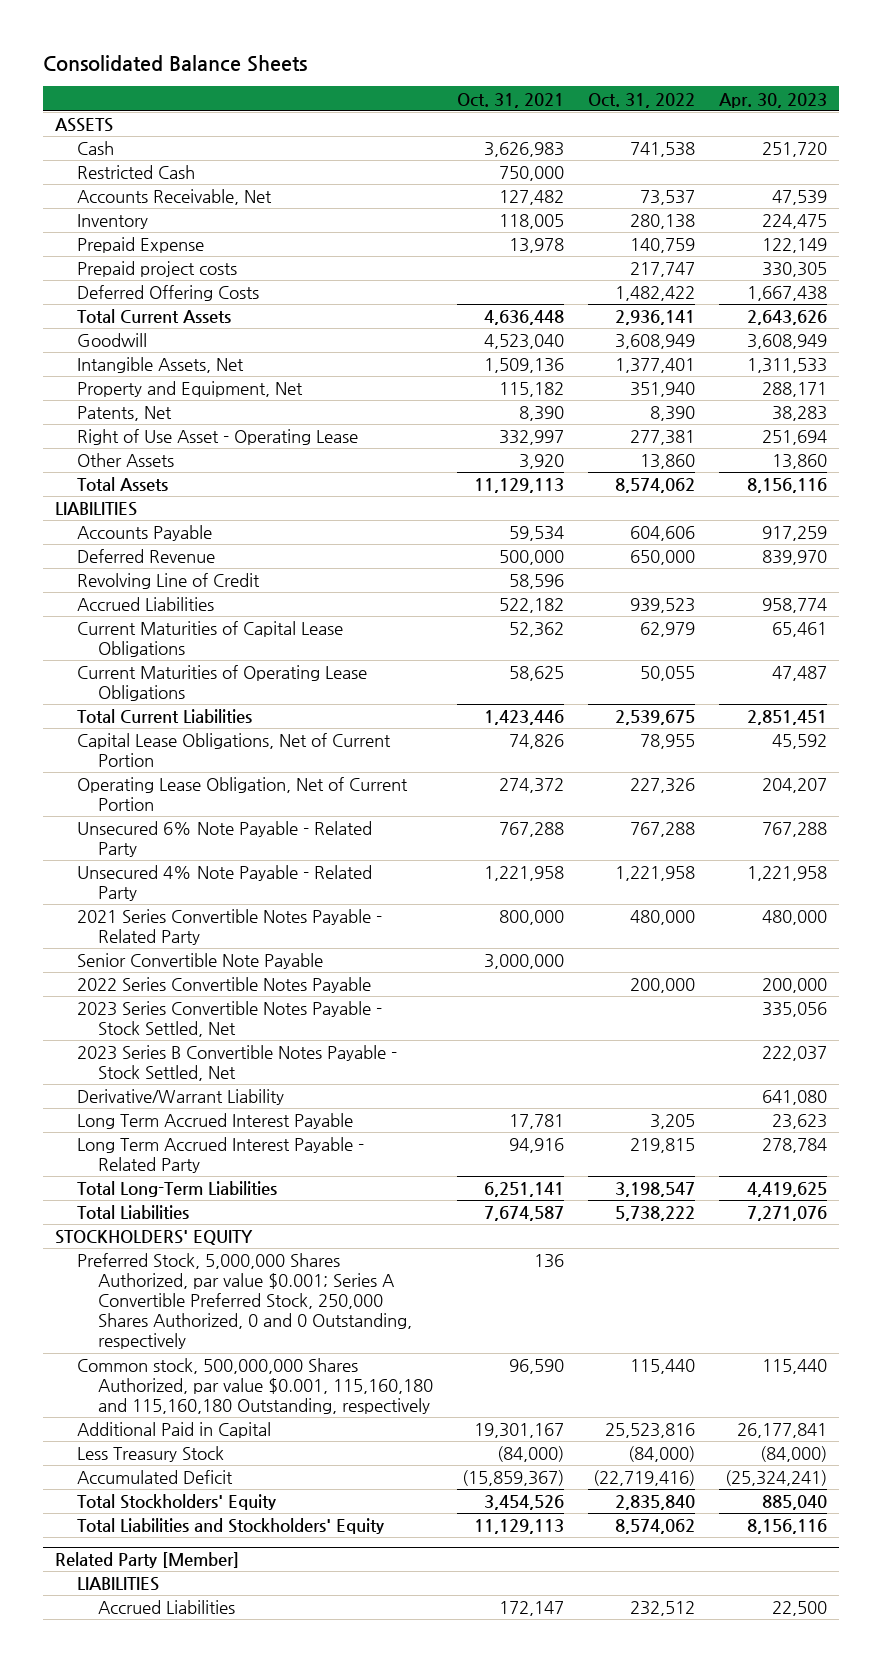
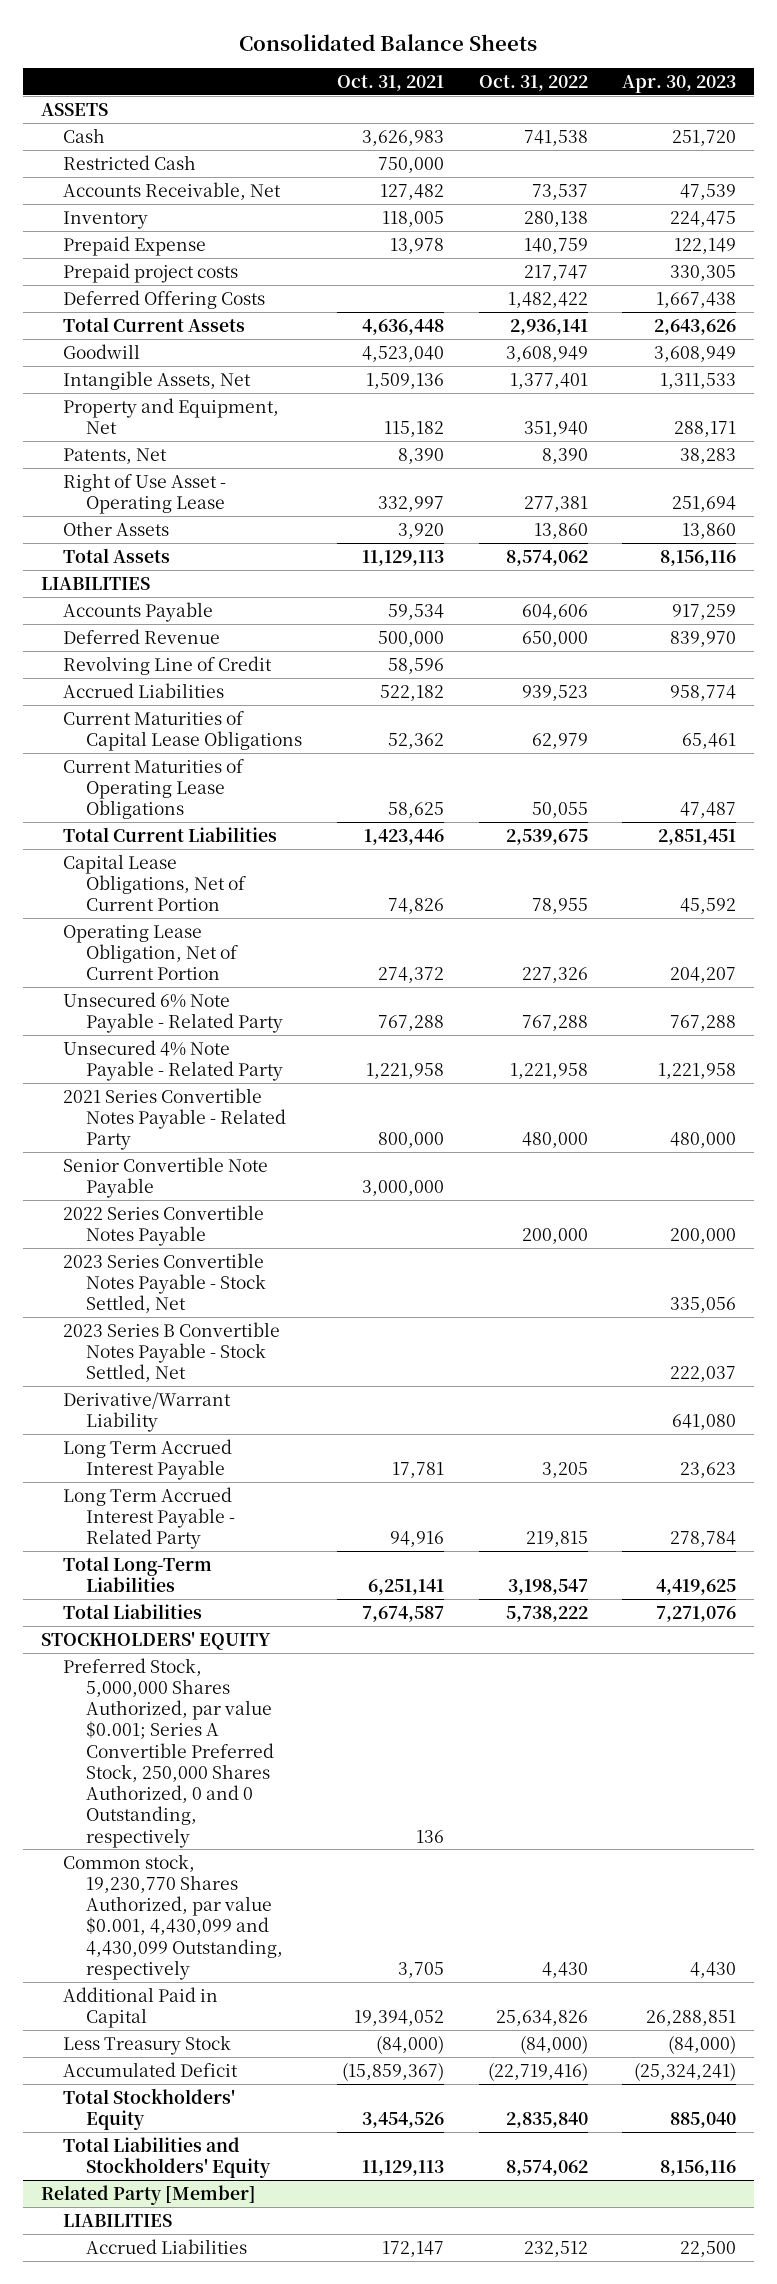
[76,1358,434,1415] Common stock, 500,000,000 Shares Authorized, par value $0.001, 115,160,180 and 115,160,180 Outstanding, respectively -> [63,1853,284,1980] Common stock, 19,230,770 Shares Authorized, par value $0.001, 4,430,099 and 4,430,099 Outstanding, respectively
[509,1359,565,1375] 96,590 -> [397,1961,444,1978] 3,705
[629,1359,695,1375] 115,440 -> [541,1961,588,1978] 4,430
[761,1359,827,1375] 115,440 -> [690,1961,737,1978] 4,430
[474,1423,565,1439] 19,301,167 -> [353,2009,444,2026] 19,394,052
[604,1423,695,1439] 25,523,816 -> [495,2009,588,2026] 25,634,826
[736,1423,827,1439] 26,177,841 -> [646,2009,737,2026] 26,288,851

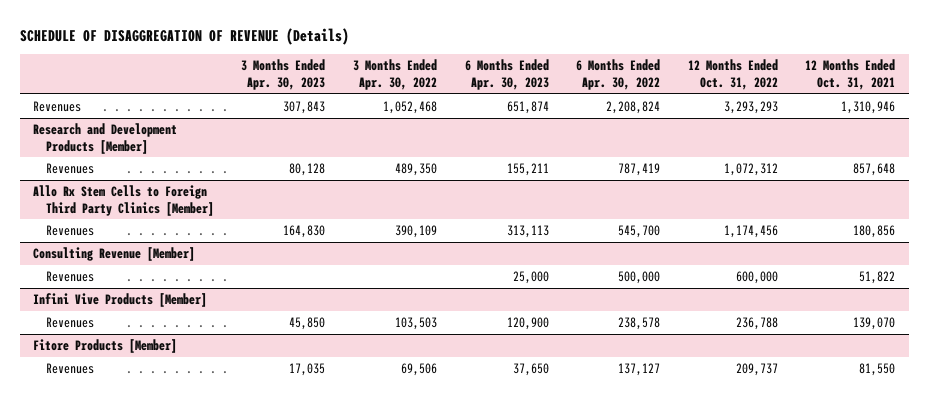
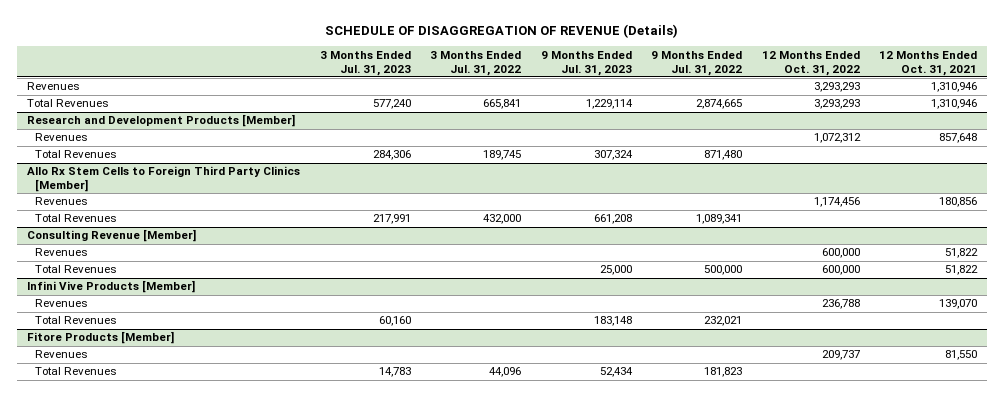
[241,59,326,90] 3 Months Ended Apr. 30, 2023 -> none
[352,59,437,90] 3 Months Ended Apr. 30, 2022 -> none
[464,59,549,90] 6 Months Ended Apr. 30, 2023 -> none
[576,59,661,90] 6 Months Ended Apr. 30, 2022 -> none
none -> [319,50,411,76] 3 Months Ended Jul. 31, 2023
none -> [430,50,522,76] 3 Months Ended Jul. 31, 2022
none -> [540,50,632,76] 9 Months Ended Jul. 31, 2023
none -> [651,50,743,76] 9 Months Ended Jul. 31, 2022
none -> [27,99,110,108] Total Revenues
none -> [35,150,118,159] Total Revenues
none -> [35,214,118,223] Total Revenues
none -> [35,265,118,274] Total Revenues
none -> [35,316,118,325] Total Revenues
none -> [35,367,118,376] Total Revenues

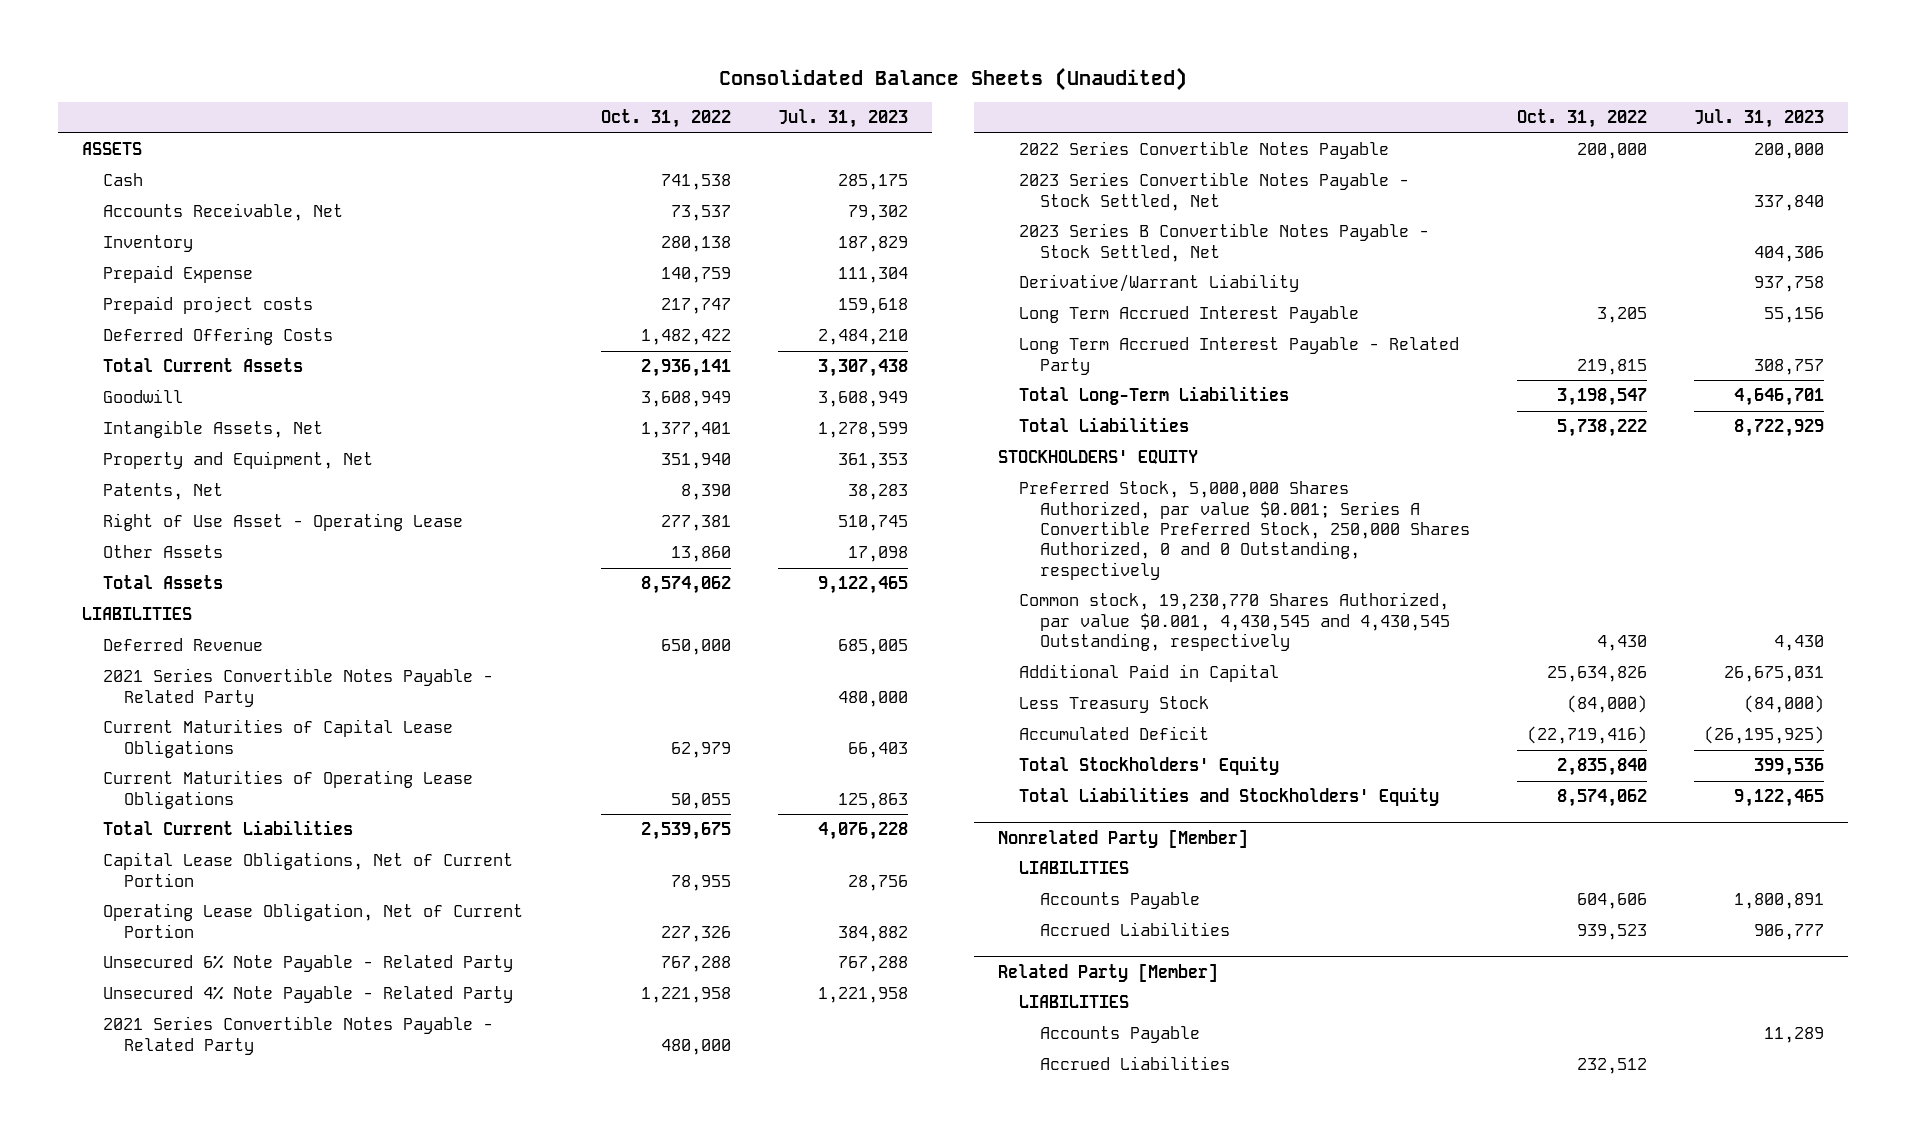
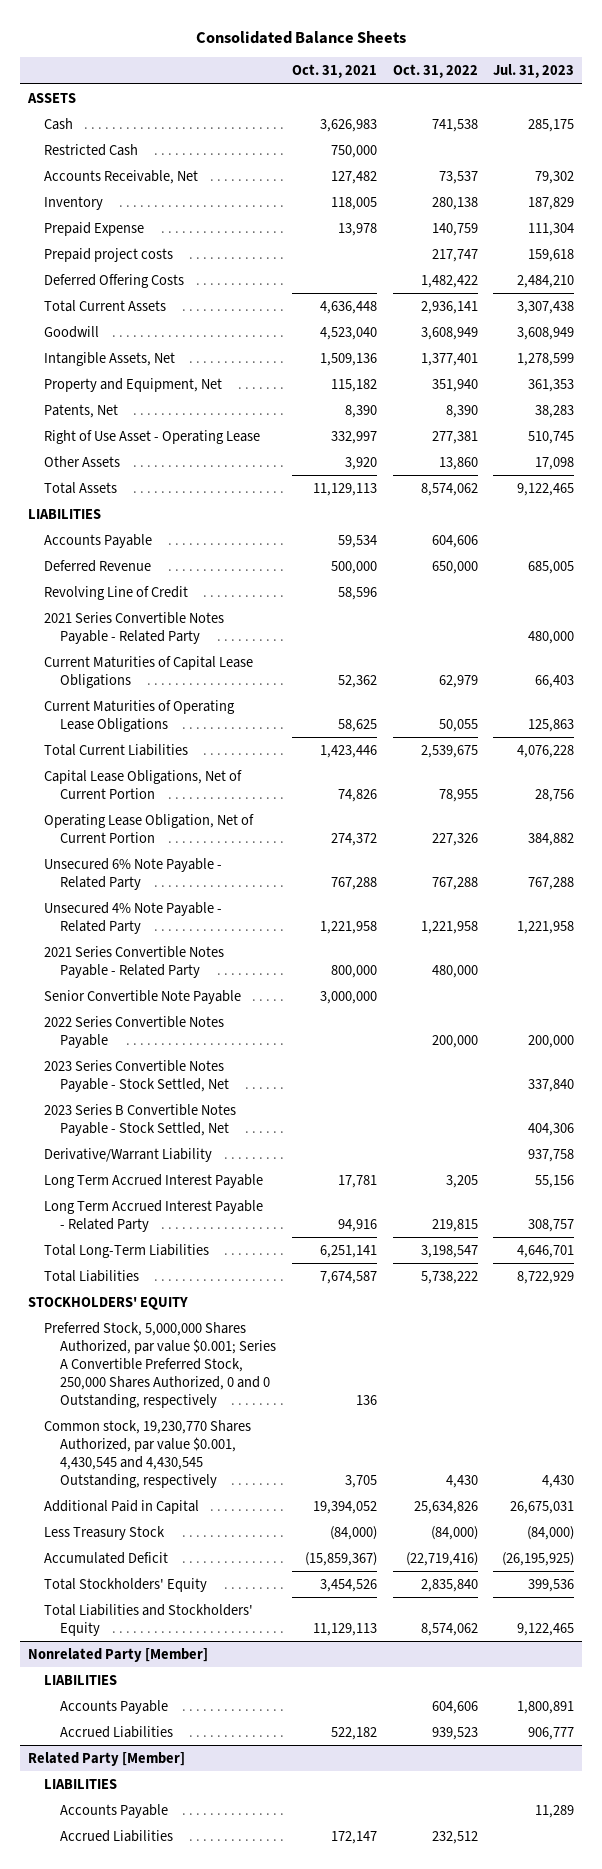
[719,66,1188,91] Consolidated Balance Sheets (Unaudited) -> [196,30,407,44] Consolidated Balance Sheets
none -> [291,64,377,79] Oct. 31, 2021
none -> [44,143,139,156] Restricted Cash
none -> [44,533,153,548] Accounts Payable
none -> [44,585,189,600] Revolving Line of Credit
none -> [44,989,242,1004] Senior Convertible Note Payable

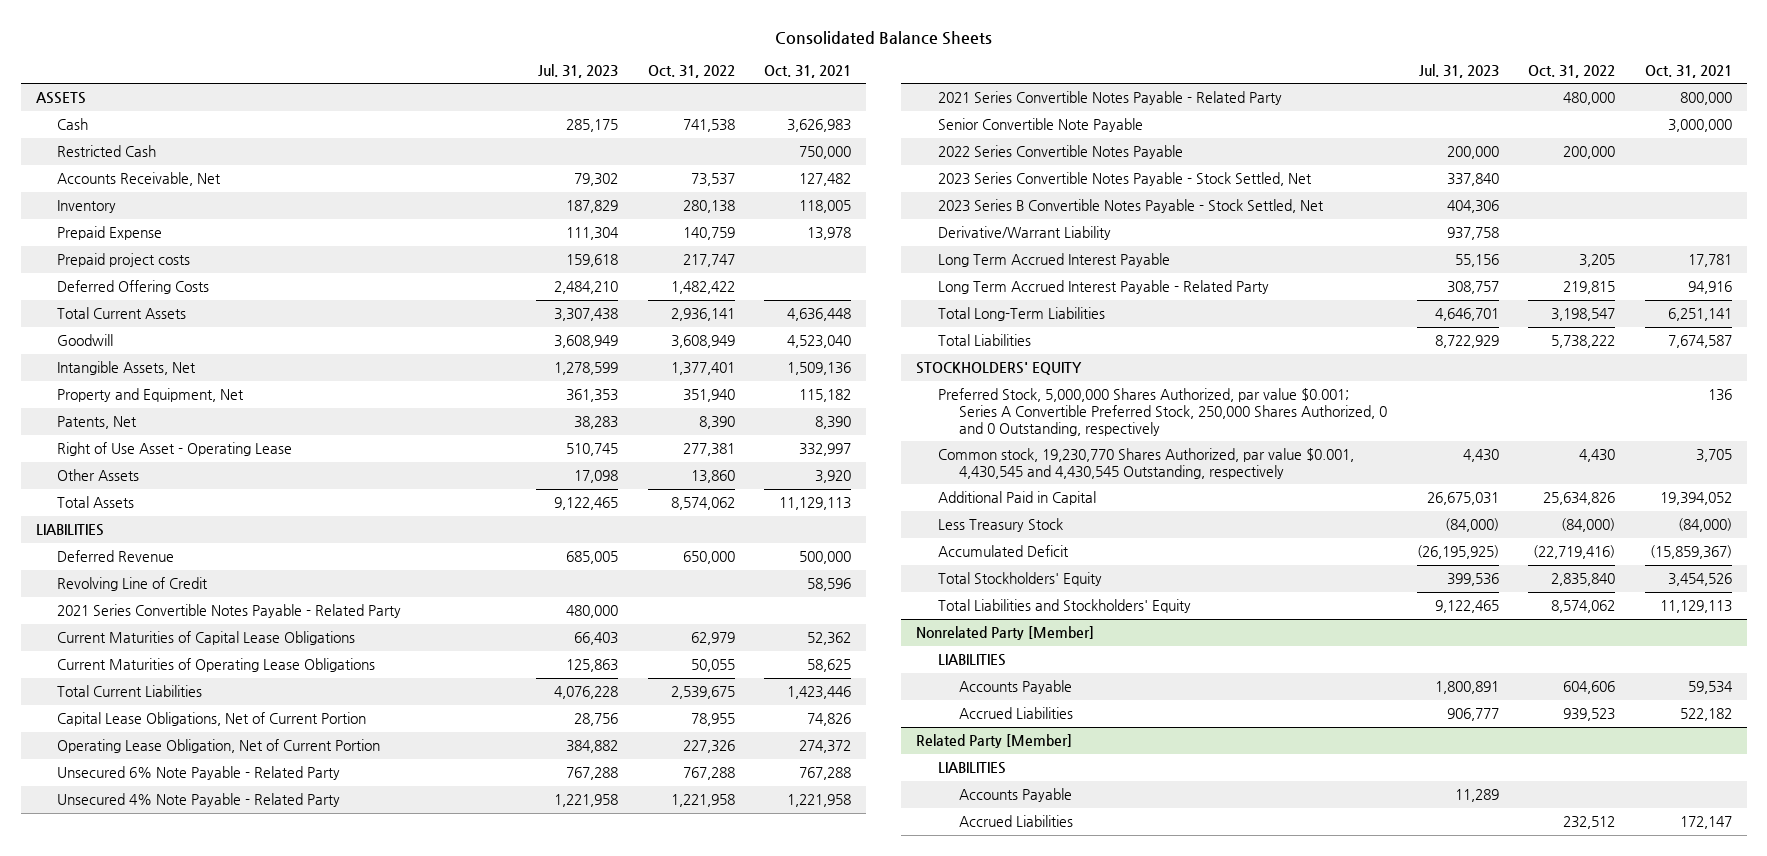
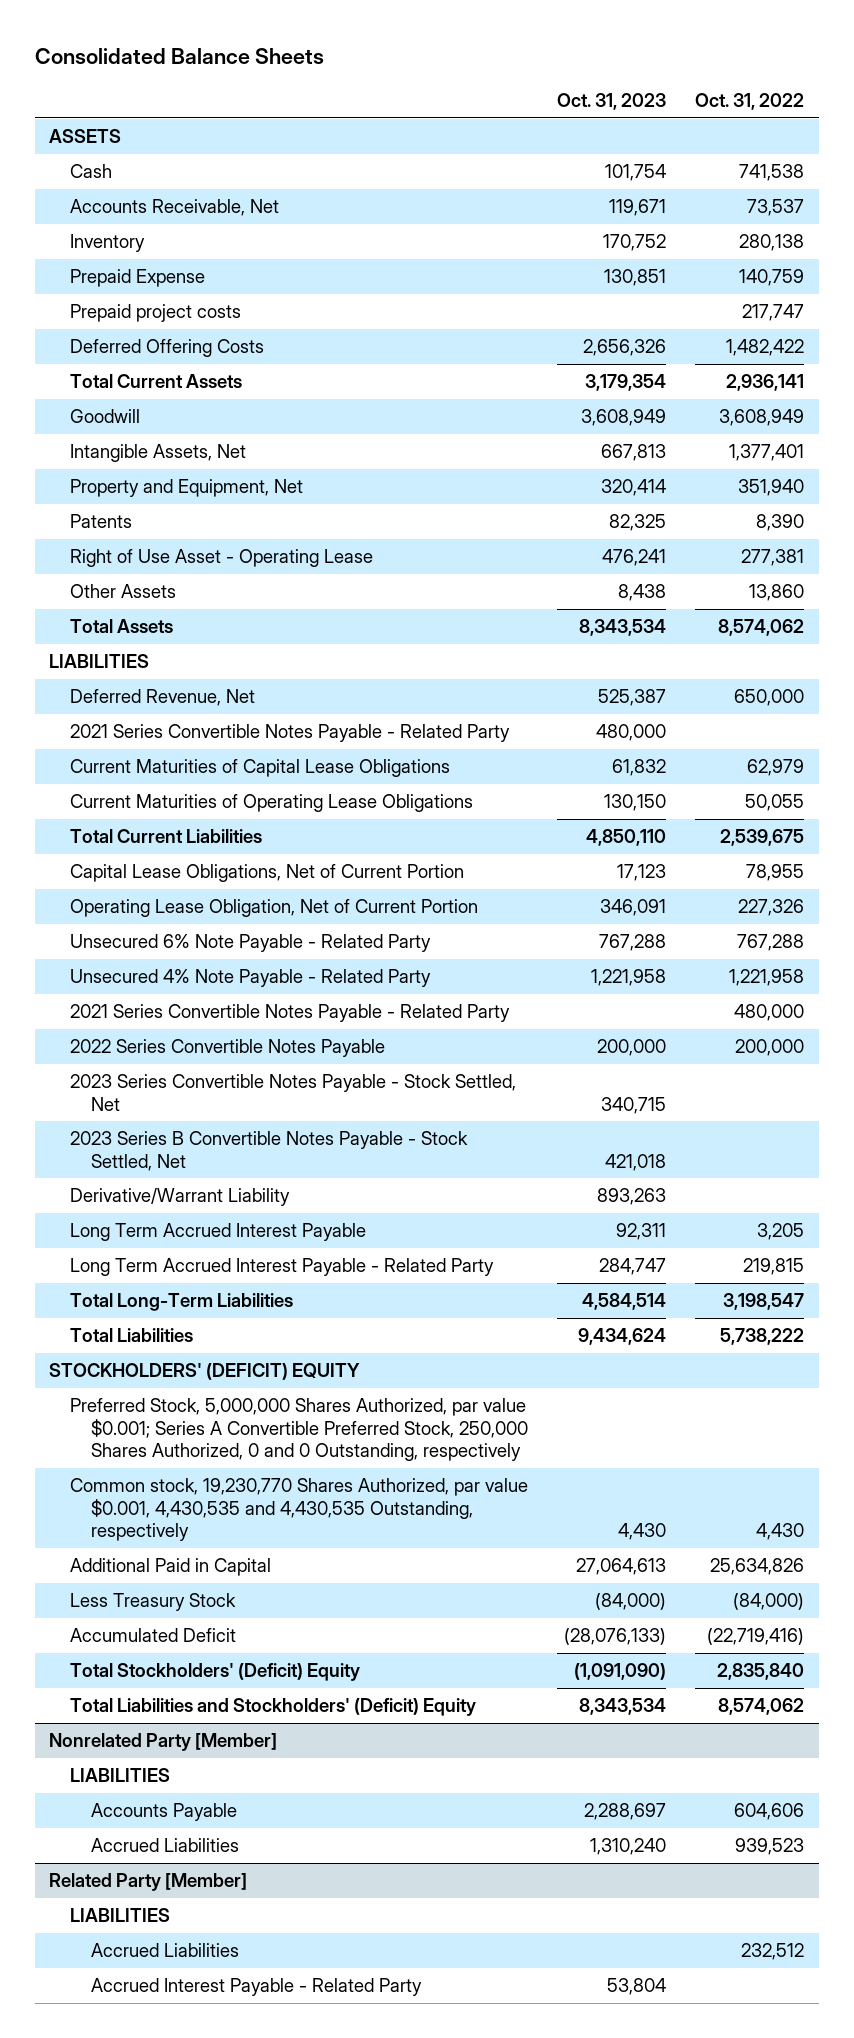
[538,63,619,78] Jul. 31, 2023 -> none
[764,64,852,78] Oct. 31, 2021 -> none
none -> [557,92,667,110] Oct. 31, 2023
[57,145,157,158] Restricted Cash -> none
[57,416,138,430] Patents, Net -> [70,514,133,529] Patents
[57,577,209,592] Revolving Line of Credit -> none
[57,550,175,563] Deferred Revenue -> [70,689,256,707] Deferred Revenue, Net
[937,118,1143,133] Senior Convertible Note Payable -> none
[915,362,1082,376] STOCKHOLDERS' EQUITY -> [49,1363,361,1381] STOCKHOLDERS' (DEFICIT) EQUITY
[937,448,1354,479] Common stock, 19,230,770 Shares Authorized, par value $0.001, 4,430,545 and 4,430,545 Outstanding, respectively -> [70,1478,529,1541] Common stock, 19,230,770 Shares Authorized, par value $0.001, 4,430,535 and 4,430,535 Outstanding, respectively
[937,572,1102,587] Total Stockholders' Equity -> [70,1663,361,1682] Total Stockholders' (Deficit) Equity
[937,599,1191,614] Total Liabilities and Stockholders' Equity -> [70,1698,477,1717] Total Liabilities and Stockholders' (Deficit) Equity
[959,788,1073,803] Accounts Payable -> none
none -> [90,1978,422,1997] Accrued Interest Payable - Related Party

